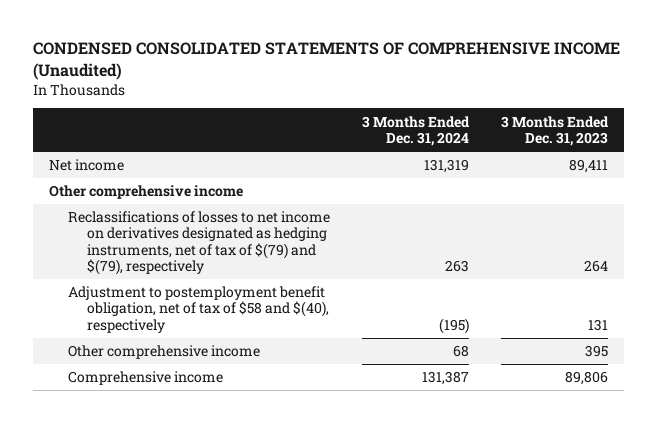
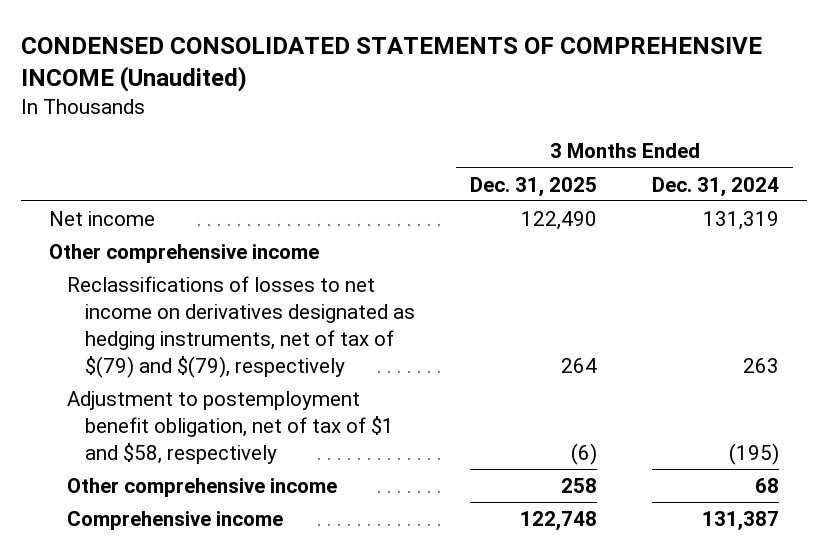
[501,115,610,146] 3 Months Ended Dec. 31, 2023 -> none
none -> [469,176,597,197] Dec. 31, 2025
[68,286,330,333] Adjustment to postemployment benefit obligation, net of tax of $58 and $(40), respectively -> [66,391,394,464] Adjustment to postemployment benefit obligation, net of tax of $1 and $58, respectively

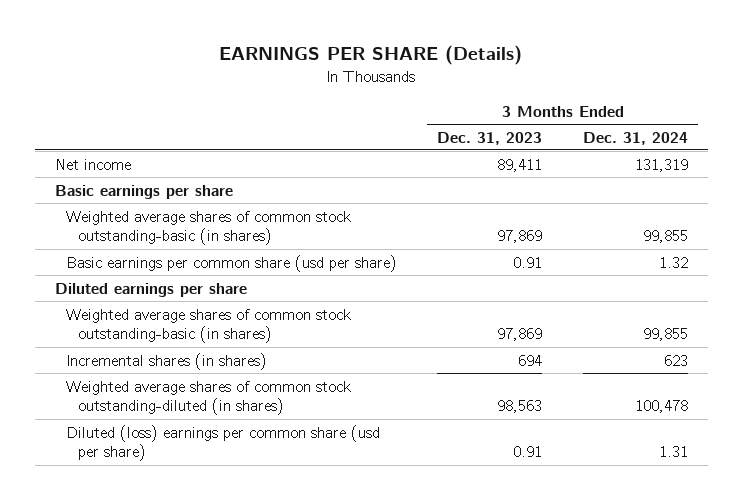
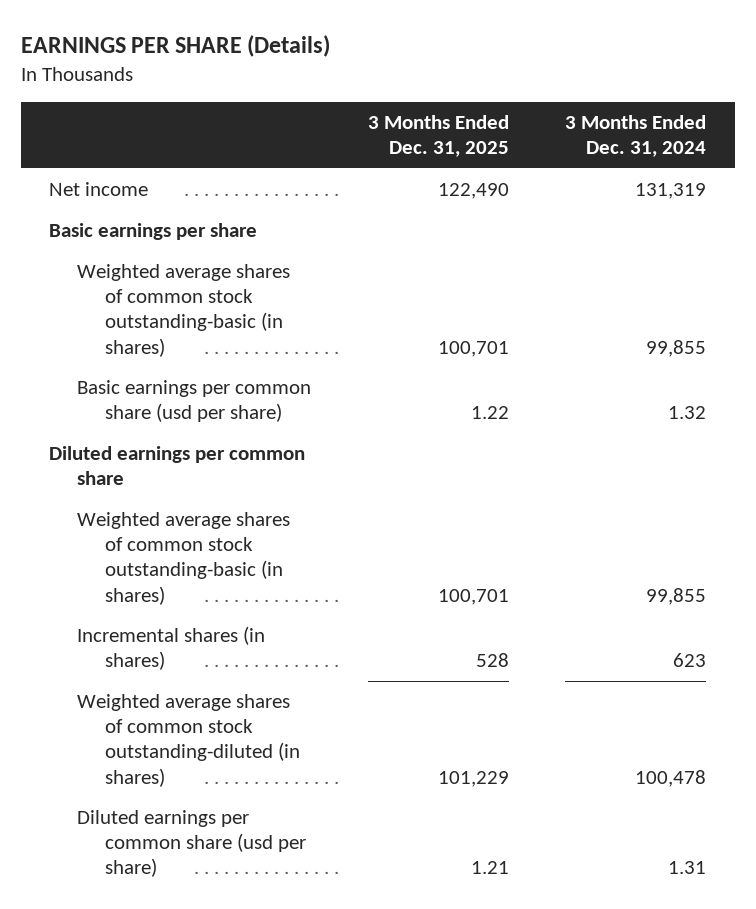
[437,131,543,145] Dec. 31, 2023 -> none
none -> [367,115,509,158] 3 Months Ended Dec. 31, 2025
[54,282,247,297] Diluted earnings per share -> [49,446,306,486] Diluted earnings per common share
[66,424,381,462] Diluted (loss) earnings per common share (usd per share) -> [77,810,306,878] Diluted earnings per common share (usd per share)

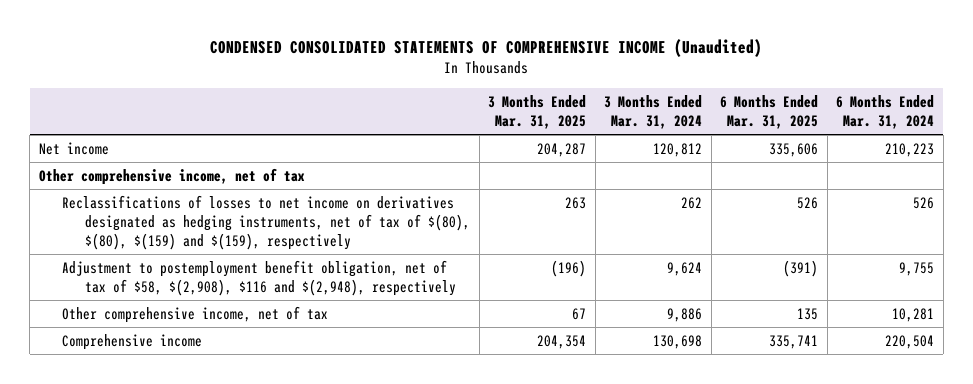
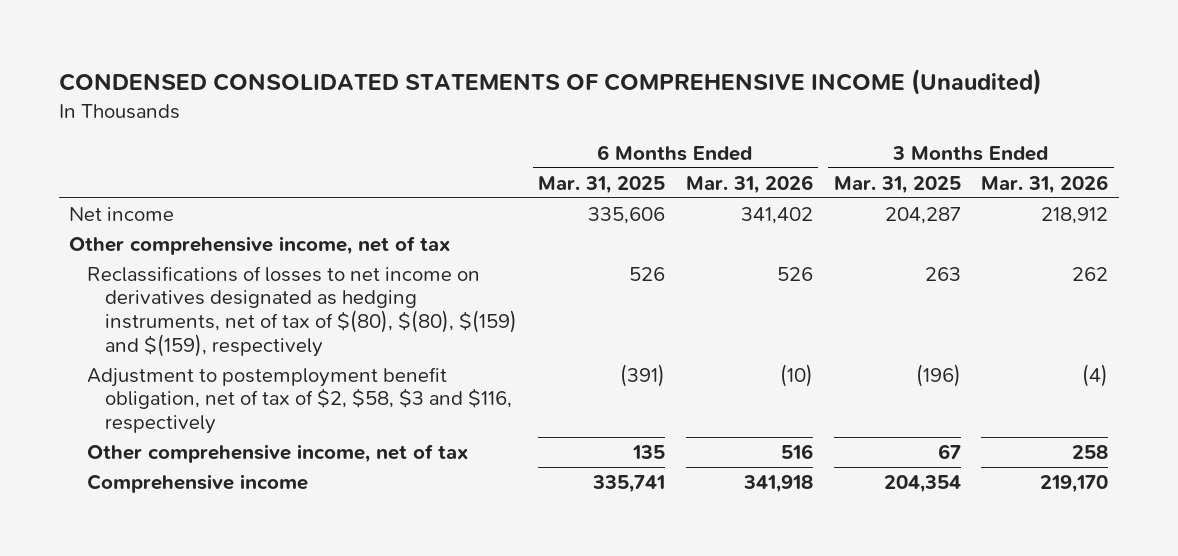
[604,94,703,130] 3 Months Ended Mar. 31, 2024 -> none
[836,94,935,130] 6 Months Ended Mar. 31, 2024 -> none
none -> [685,174,813,194] Mar. 31, 2026
none -> [981,174,1109,194] Mar. 31, 2026
[61,259,457,296] Adjustment to postemployment benefit obligation, net of tax of $58, $(2,908), $116 and $(2,948), respectively -> [87,366,512,435] Adjustment to postemployment benefit obligation, net of tax of $2, $58, $3 and $116, respectively

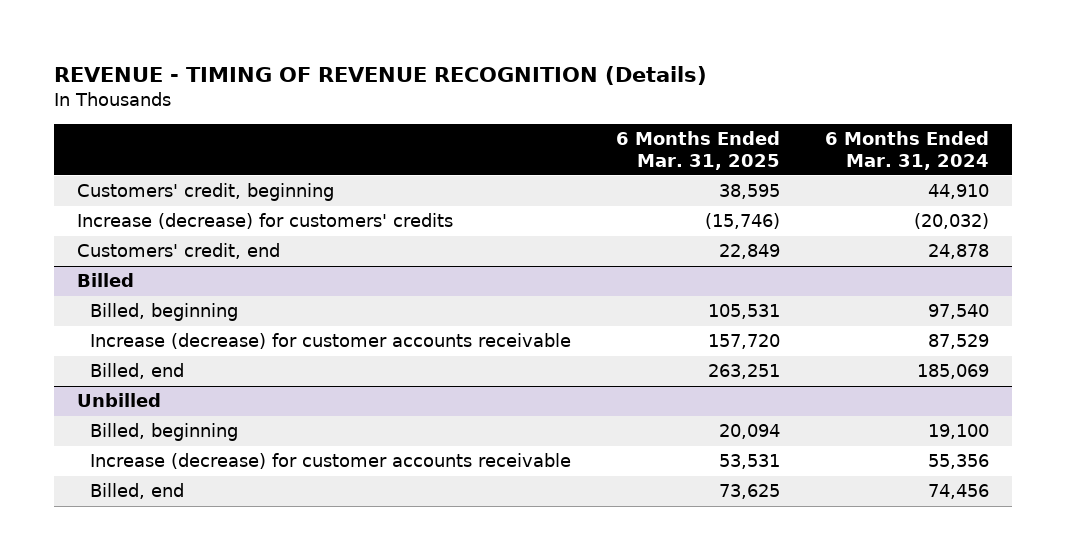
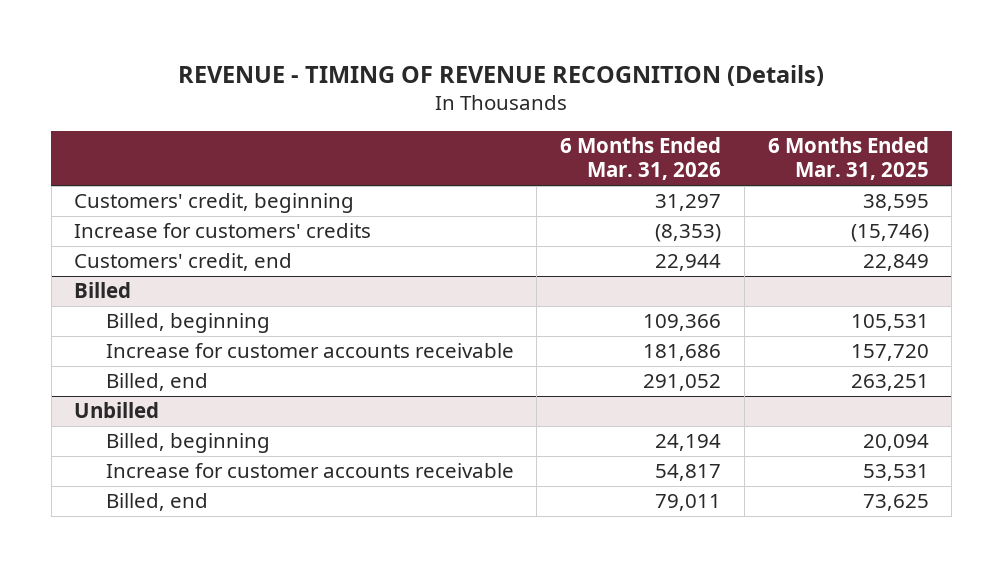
[825,130,990,170] 6 Months Ended Mar. 31, 2024 -> none
none -> [560,136,722,181] 6 Months Ended Mar. 31, 2026
[76,213,453,230] Increase (decrease) for customers' credits -> [74,223,372,239] Increase for customers' credits
[90,333,572,350] Increase (decrease) for customer accounts receivable -> [105,343,514,359] Increase for customer accounts receivable
[90,453,572,470] Increase (decrease) for customer accounts receivable -> [105,463,514,479] Increase for customer accounts receivable

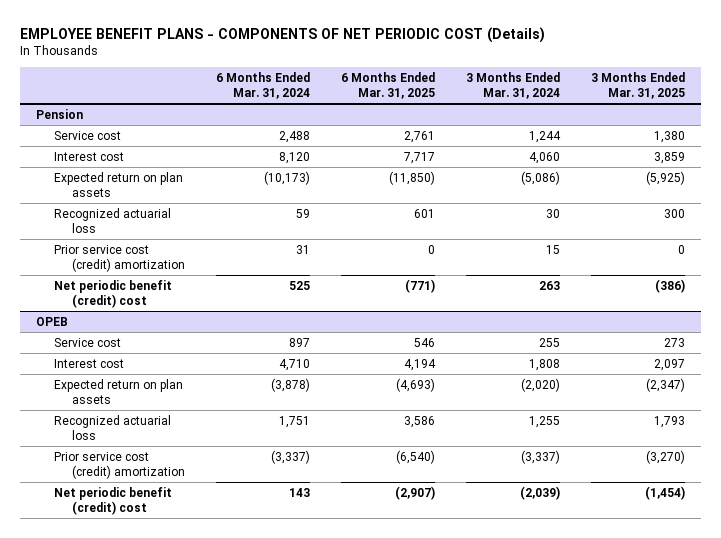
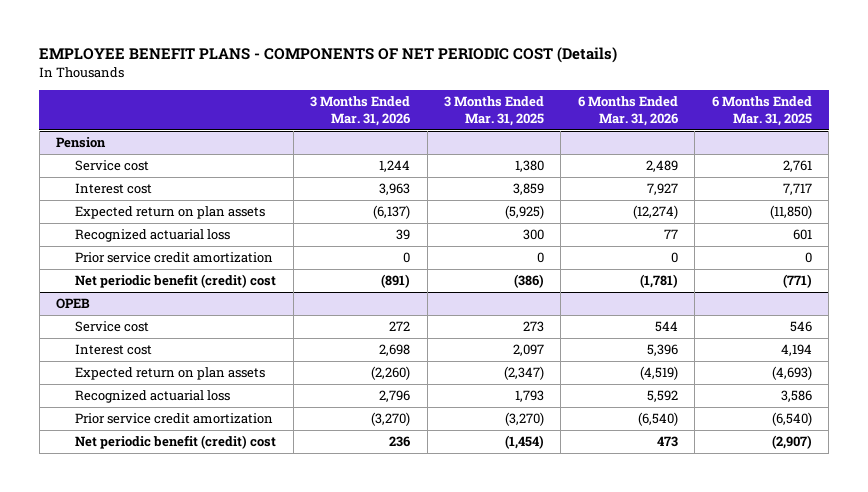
[216,71,311,99] 6 Months Ended Mar. 31, 2024 -> none
[466,71,561,99] 3 Months Ended Mar. 31, 2024 -> none
none -> [310,96,411,127] 3 Months Ended Mar. 31, 2026
none -> [577,96,678,127] 6 Months Ended Mar. 31, 2026
[53,244,185,272] Prior service cost (credit) amortization -> [75,252,274,264] Prior service credit amortization
[53,451,185,479] Prior service cost (credit) amortization -> [75,413,274,425] Prior service credit amortization

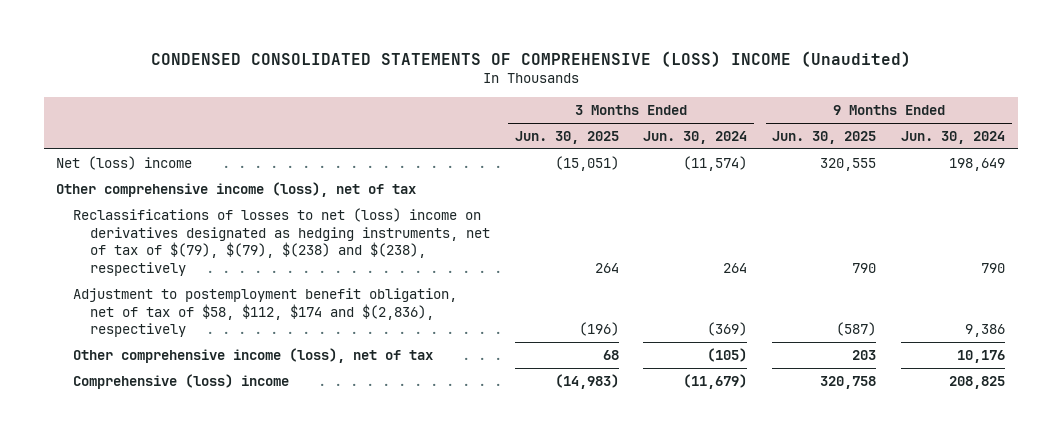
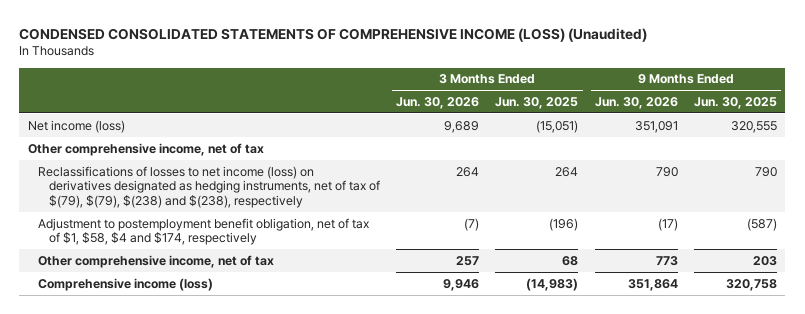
[150,51,911,68] CONDENSED CONSOLIDATED STATEMENTS OF COMPREHENSIVE (LOSS) INCOME (Unaudited) -> [19,27,648,42] CONDENSED CONSOLIDATED STATEMENTS OF COMPREHENSIVE INCOME (LOSS) (Unaudited)
[643,131,748,145] Jun. 30, 2024 -> none
[901,131,1006,145] Jun. 30, 2024 -> none
none -> [396,97,480,110] Jun. 30, 2026
none -> [594,97,678,110] Jun. 30, 2026
[56,155,193,170] Net (loss) income -> [27,119,125,133] Net income (loss)
[56,181,417,197] Other comprehensive income (loss), net of tax -> [27,142,264,156] Other comprehensive income, net of tax
[72,207,490,276] Reclassifications of losses to net (loss) income on derivatives designated as hedging instruments, net of tax of $(79), $(79), $(238) and $(238), respectively -> [38,165,380,208] Reclassifications of losses to net income (loss) on derivatives designated as hedging instruments, net of tax of $(79), $(79), $(238) and $(238), respectively
[72,287,457,338] Adjustment to postemployment benefit obligation, net of tax of $58, $112, $174 and $(2,836), respectively -> [38,217,370,246] Adjustment to postemployment benefit obligation, net of tax of $1, $58, $4 and $174, respectively
[72,347,433,363] Other comprehensive income (loss), net of tax -> [38,254,275,268] Other comprehensive income, net of tax
[72,373,289,389] Comprehensive (loss) income -> [38,277,214,291] Comprehensive income (loss)

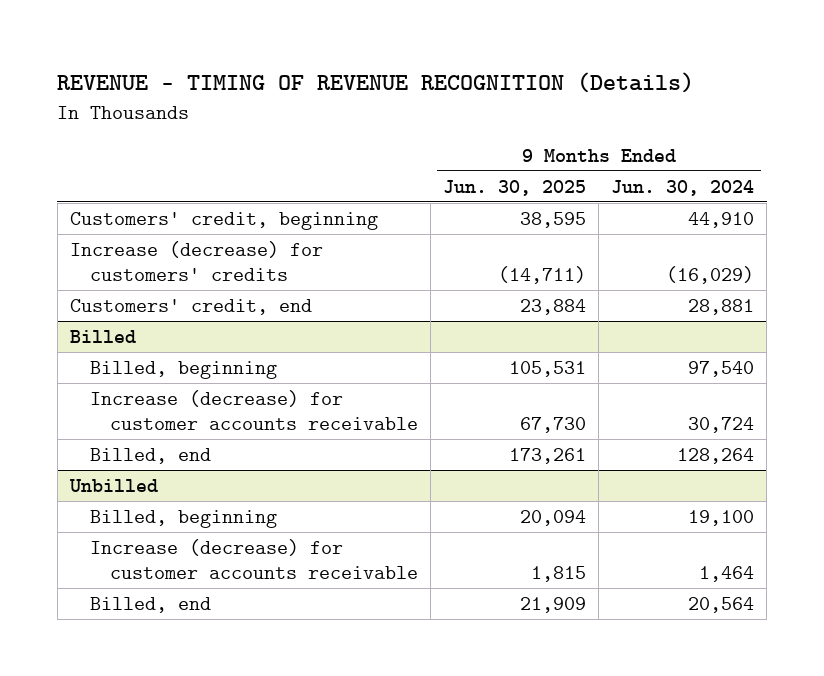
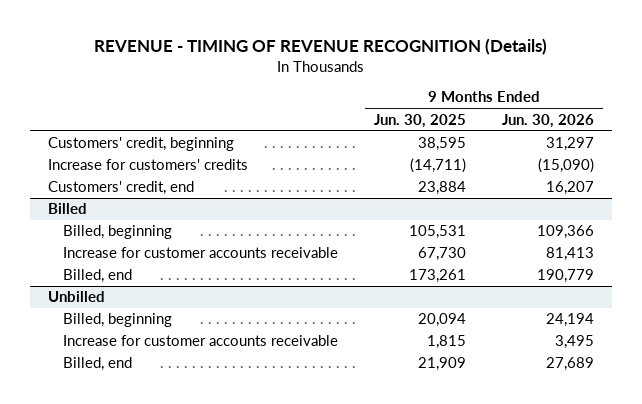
[611,179,755,196] Jun. 30, 2024 -> none
none -> [501,113,594,128] Jun. 30, 2026
[69,240,323,282] Increase (decrease) for customers' credits -> [47,159,248,171] Increase for customers' credits
[89,389,419,431] Increase (decrease) for customer accounts receivable -> [62,247,338,259] Increase for customer accounts receivable
[89,538,419,580] Increase (decrease) for customer accounts receivable -> [62,335,338,347] Increase for customer accounts receivable

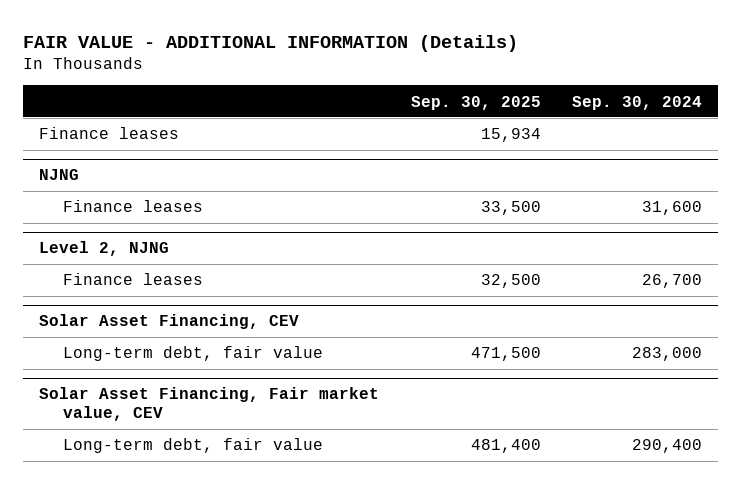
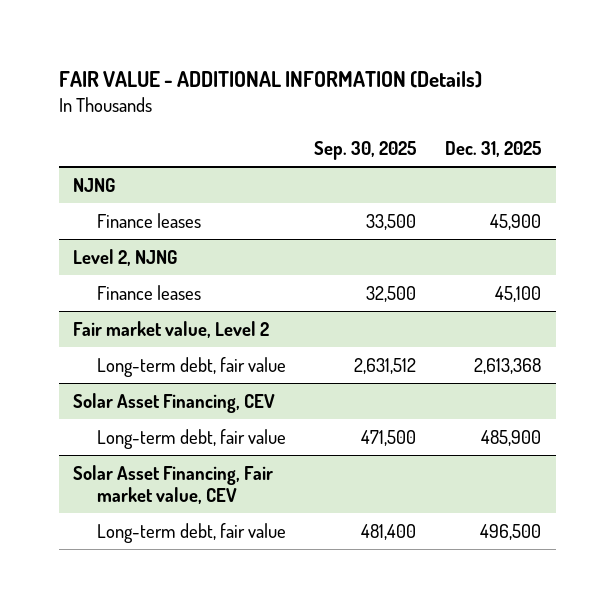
[572,95,703,110] Sep. 30, 2024 -> none
none -> [445,141,542,158] Dec. 31, 2025
[38,127,179,140] Finance leases -> none
none -> [73,320,270,338] Fair market value, Level 2
none -> [96,356,286,377] Long-term debt, fair value

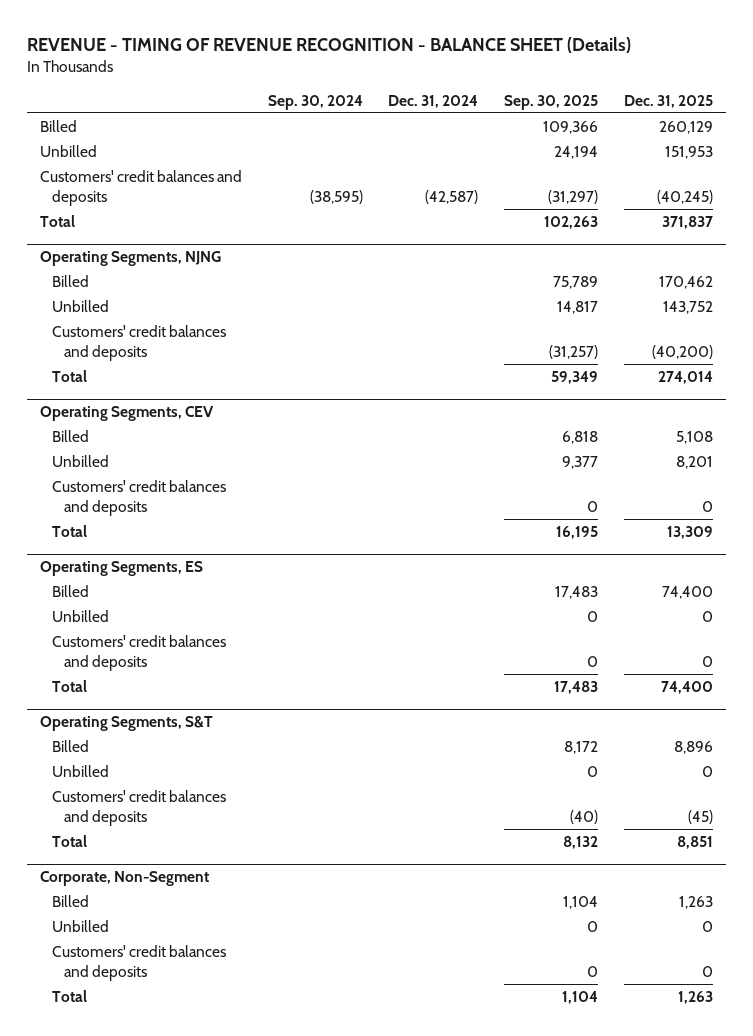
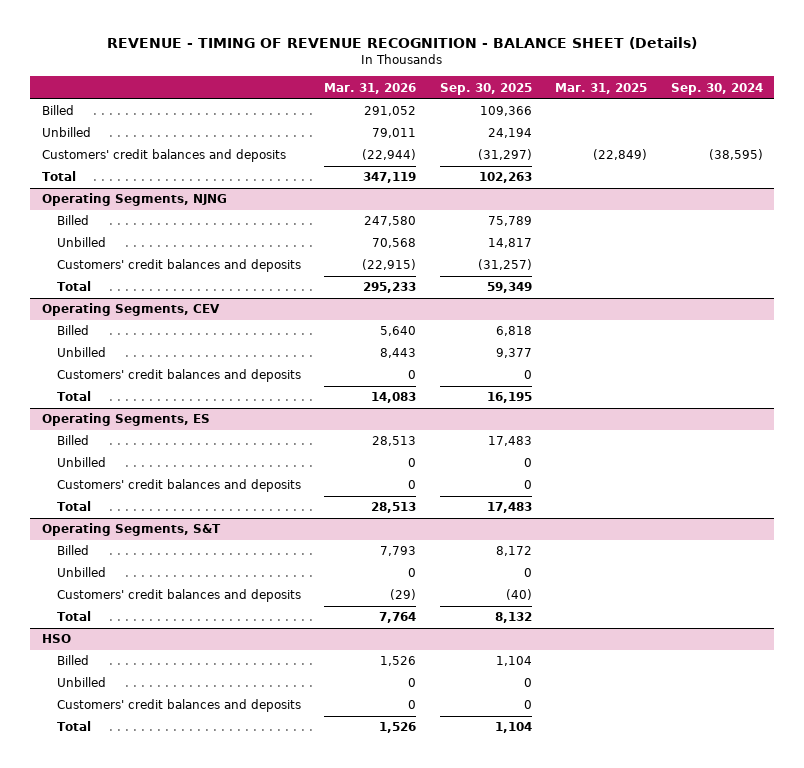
[388,94,479,108] Dec. 31, 2024 -> none
[624,94,714,108] Dec. 31, 2025 -> none
none -> [324,82,417,94] Mar. 31, 2026
none -> [555,82,648,94] Mar. 31, 2025
[39,871,209,887] Corporate, Non-Segment -> [41,634,71,644] HSO

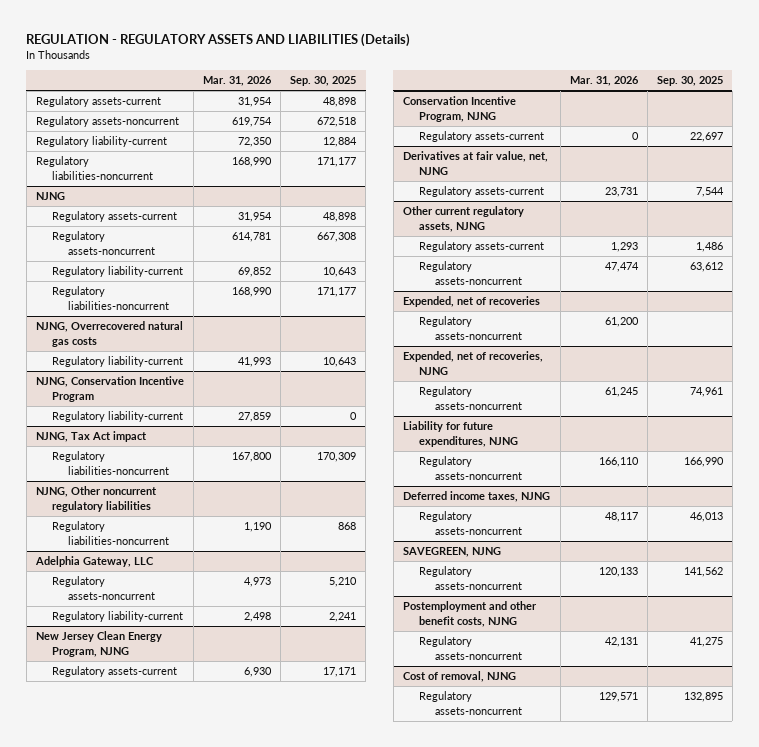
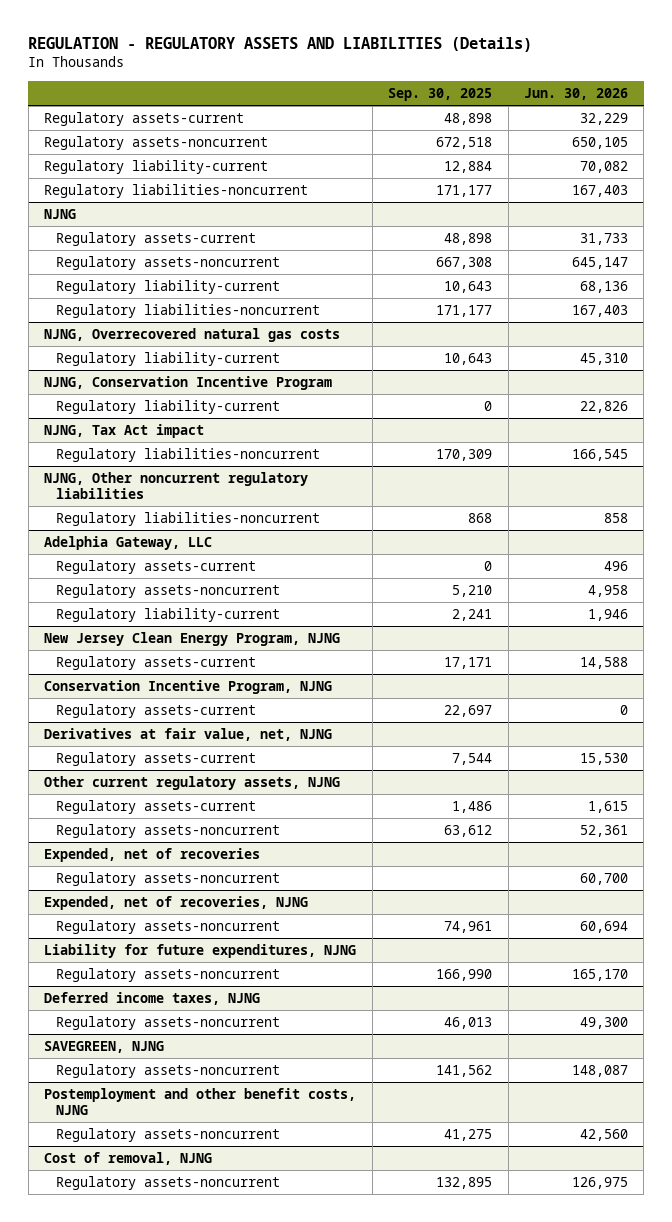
[203,76,273,87] Mar. 31, 2026 -> none
none -> [524,87,629,100] Jun. 30, 2026
none -> [55,559,256,574] Regulatory assets-current

